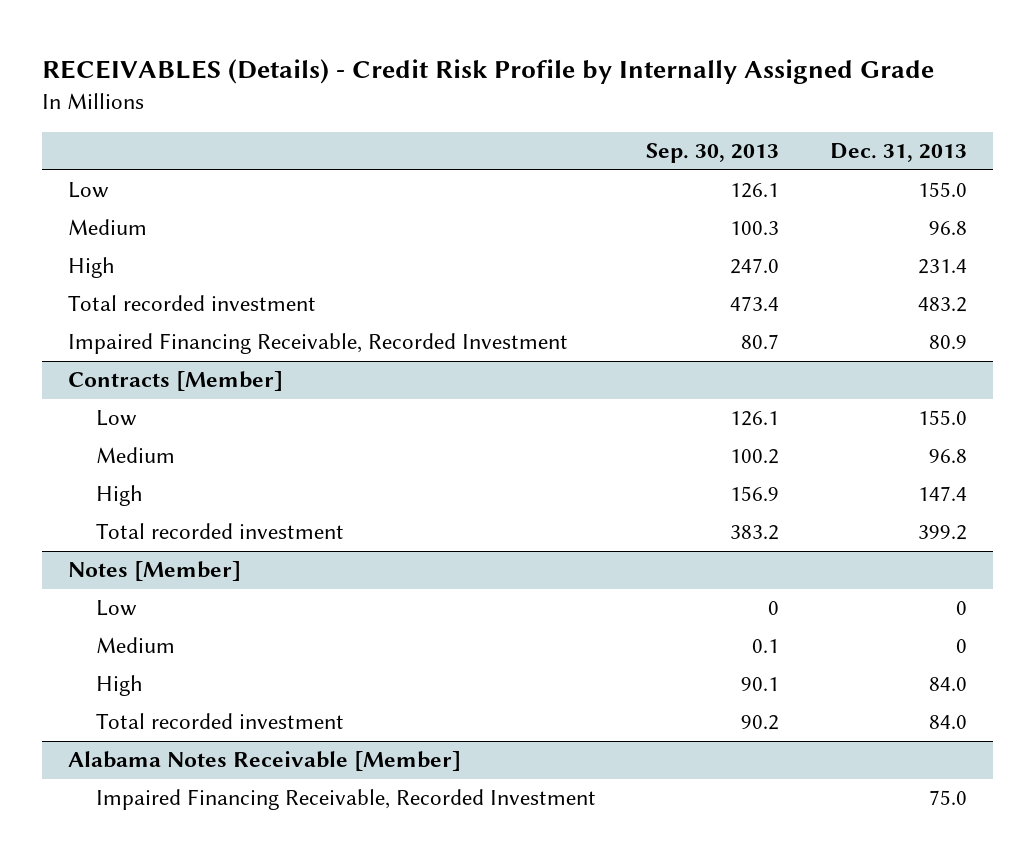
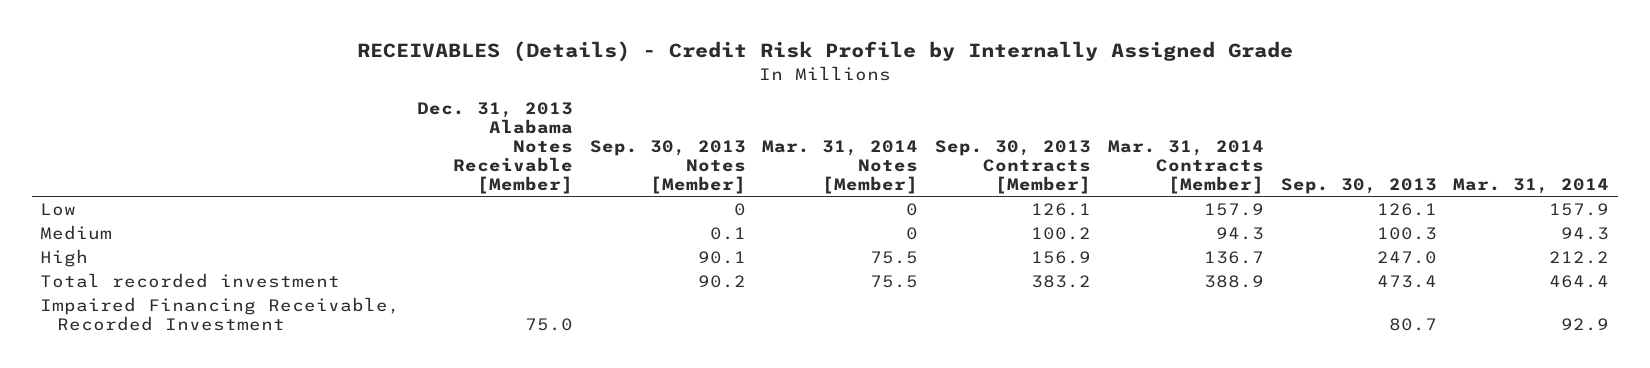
[830,143,968,163] Dec. 31, 2013 -> none
none -> [416,101,573,195] Dec. 31, 2013 Alabama Notes Receivable [Member]
none -> [589,139,746,195] Sep. 30, 2013 Notes [Member]
none -> [762,139,919,195] Mar. 31, 2014 Notes [Member]
none -> [935,139,1092,195] Sep. 30, 2013 Contracts [Member]
none -> [1107,139,1264,195] Mar. 31, 2014 Contracts [Member]
none -> [1453,178,1610,195] Mar. 31, 2014
[67,371,283,392] Contracts [Member] -> none
[95,410,137,427] Low -> none
[95,447,175,464] Medium -> none
[95,485,143,507] High -> none
[95,523,344,540] Total recorded investment -> none
[67,561,241,582] Notes [Member] -> none
[95,600,137,617] Low -> none
[95,637,175,654] Medium -> none
[95,675,143,697] High -> none
[95,713,344,730] Total recorded investment -> none
[67,751,461,772] Alabama Notes Receivable [Member] -> none
[95,789,596,811] Impaired Financing Receivable, Recorded Investment -> none

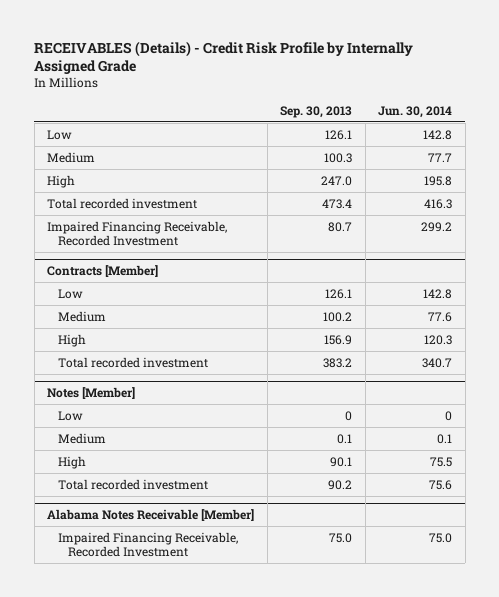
[416,101,573,195] Dec. 31, 2013 Alabama Notes Receivable [Member] -> none
[589,139,746,195] Sep. 30, 2013 Notes [Member] -> none
[762,139,919,195] Mar. 31, 2014 Notes [Member] -> none
[935,139,1092,195] Sep. 30, 2013 Contracts [Member] -> none
[1107,139,1264,195] Mar. 31, 2014 Contracts [Member] -> none
[1453,178,1610,195] Mar. 31, 2014 -> none
none -> [378,106,453,119] Jun. 30, 2014
none -> [47,264,159,277] Contracts [Member]
none -> [57,288,83,299] Low
none -> [57,310,106,322] Medium
none -> [57,333,86,347] High
none -> [57,356,208,368] Total recorded investment
none -> [47,386,136,399] Notes [Member]
none -> [57,410,83,421] Low
none -> [57,432,106,444] Medium
none -> [57,455,86,469] High
none -> [57,478,208,490] Total recorded investment
none -> [47,508,255,521] Alabama Notes Receivable [Member]
none -> [57,531,238,558] Impaired Financing Receivable, Recorded Investment

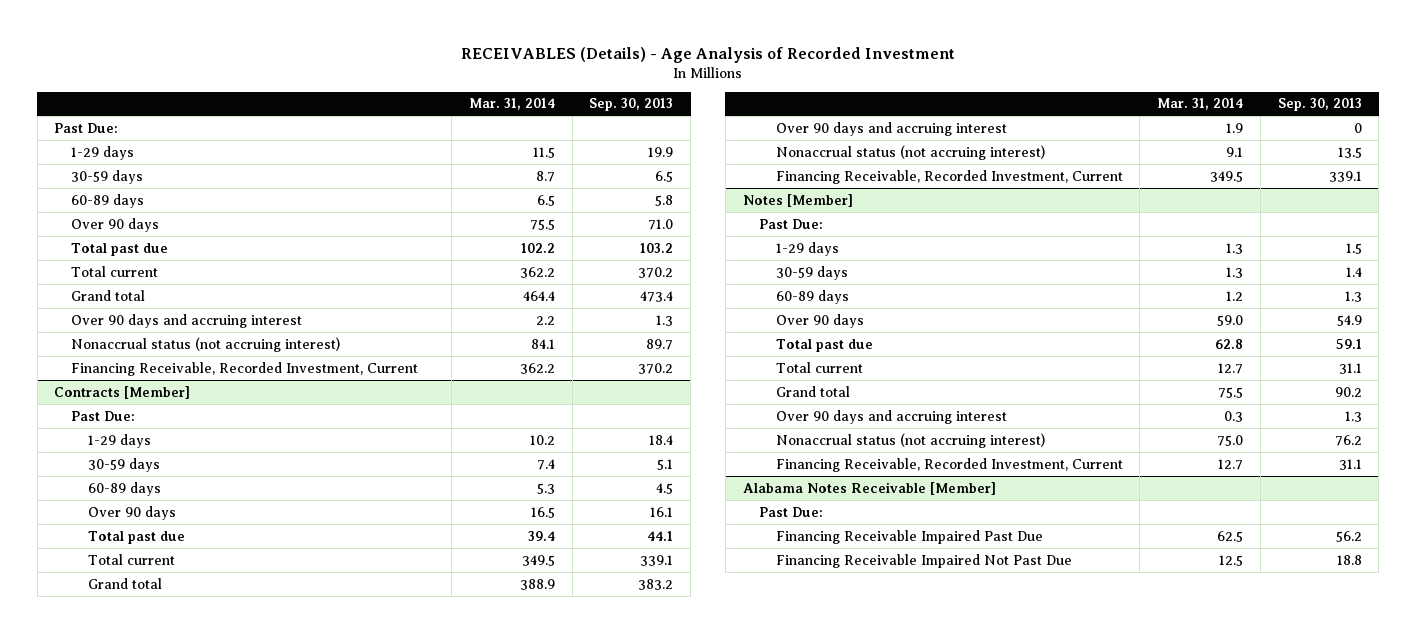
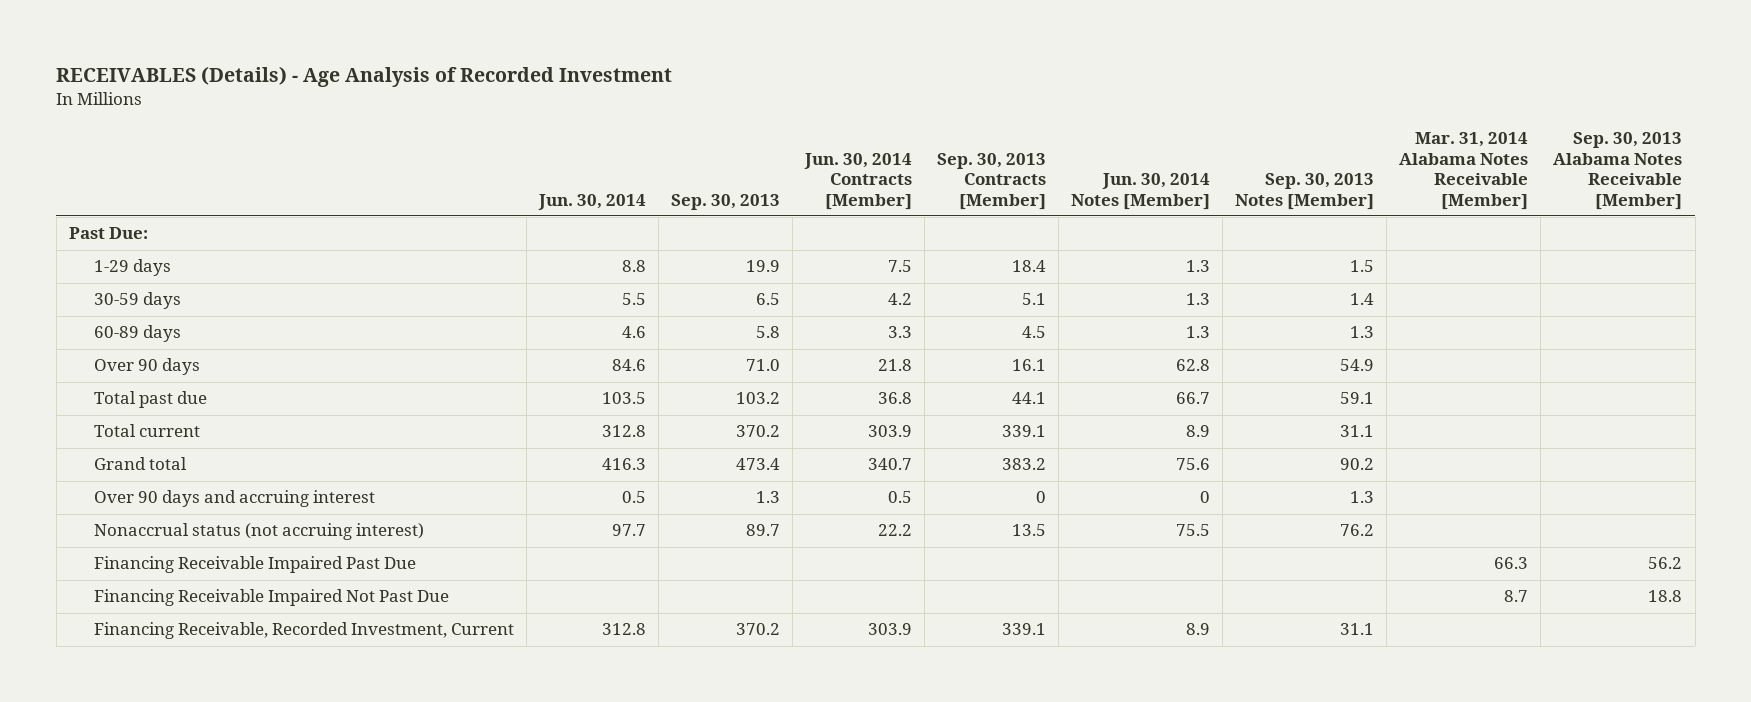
[469,98,556,111] Mar. 31, 2014 -> none
none -> [537,193,646,210] Jun. 30, 2014
none -> [804,152,913,210] Jun. 30, 2014 Contracts [Member]
none -> [937,152,1047,210] Sep. 30, 2013 Contracts [Member]
none -> [1071,173,1211,210] Jun. 30, 2014 Notes [Member]
none -> [1235,173,1375,210] Sep. 30, 2013 Notes [Member]
none -> [1399,132,1529,210] Mar. 31, 2014 Alabama Notes Receivable [Member]
none -> [1553,132,1683,210] Sep. 30, 2013 Alabama Notes Receivable [Member]
none -> [93,556,416,574] Financing Receivable Impaired Past Due
none -> [93,589,449,607] Financing Receivable Impaired Not Past Due
[54,385,191,399] Contracts [Member] -> none
[71,410,136,421] Past Due: -> none
[87,433,151,448] 1-29 days -> none
[87,457,160,472] 30-59 days -> none
[87,481,161,496] 60-89 days -> none
[87,505,176,520] Over 90 days -> none
[87,530,185,544] Total past due -> none
[87,553,175,565] Total current -> none
[87,577,162,589] Grand total -> none
[775,121,1007,136] Over 90 days and accruing interest -> none
[775,144,1045,160] Nonaccrual status (not accruing interest) -> none
[775,169,1123,184] Financing Receivable, Recorded Investment, Current -> none
[742,193,853,207] Notes [Member] -> none
[759,218,824,229] Past Due: -> none
[775,241,839,256] 1-29 days -> none
[775,265,848,280] 30-59 days -> none
[775,289,849,304] 60-89 days -> none
[775,313,864,328] Over 90 days -> none
[775,338,873,352] Total past due -> none
[775,361,863,373] Total current -> none
[775,385,850,397] Grand total -> none
[775,409,1007,424] Over 90 days and accruing interest -> none
[775,432,1045,448] Nonaccrual status (not accruing interest) -> none
[775,457,1123,472] Financing Receivable, Recorded Investment, Current -> none
[742,481,996,495] Alabama Notes Receivable [Member] -> none
[759,506,824,517] Past Due: -> none
[775,529,1043,544] Financing Receivable Impaired Past Due -> none
[775,553,1072,568] Financing Receivable Impaired Not Past Due -> none

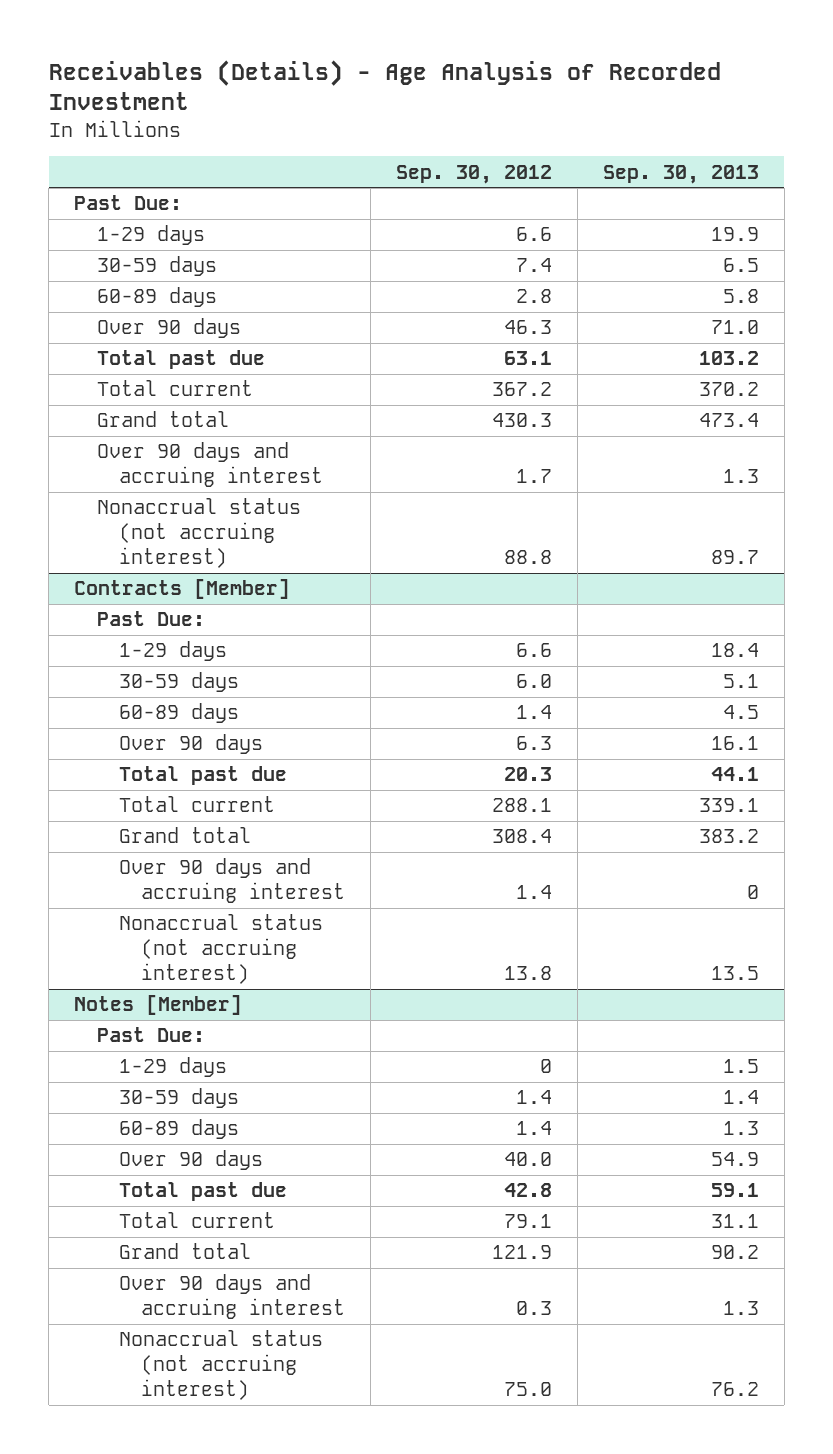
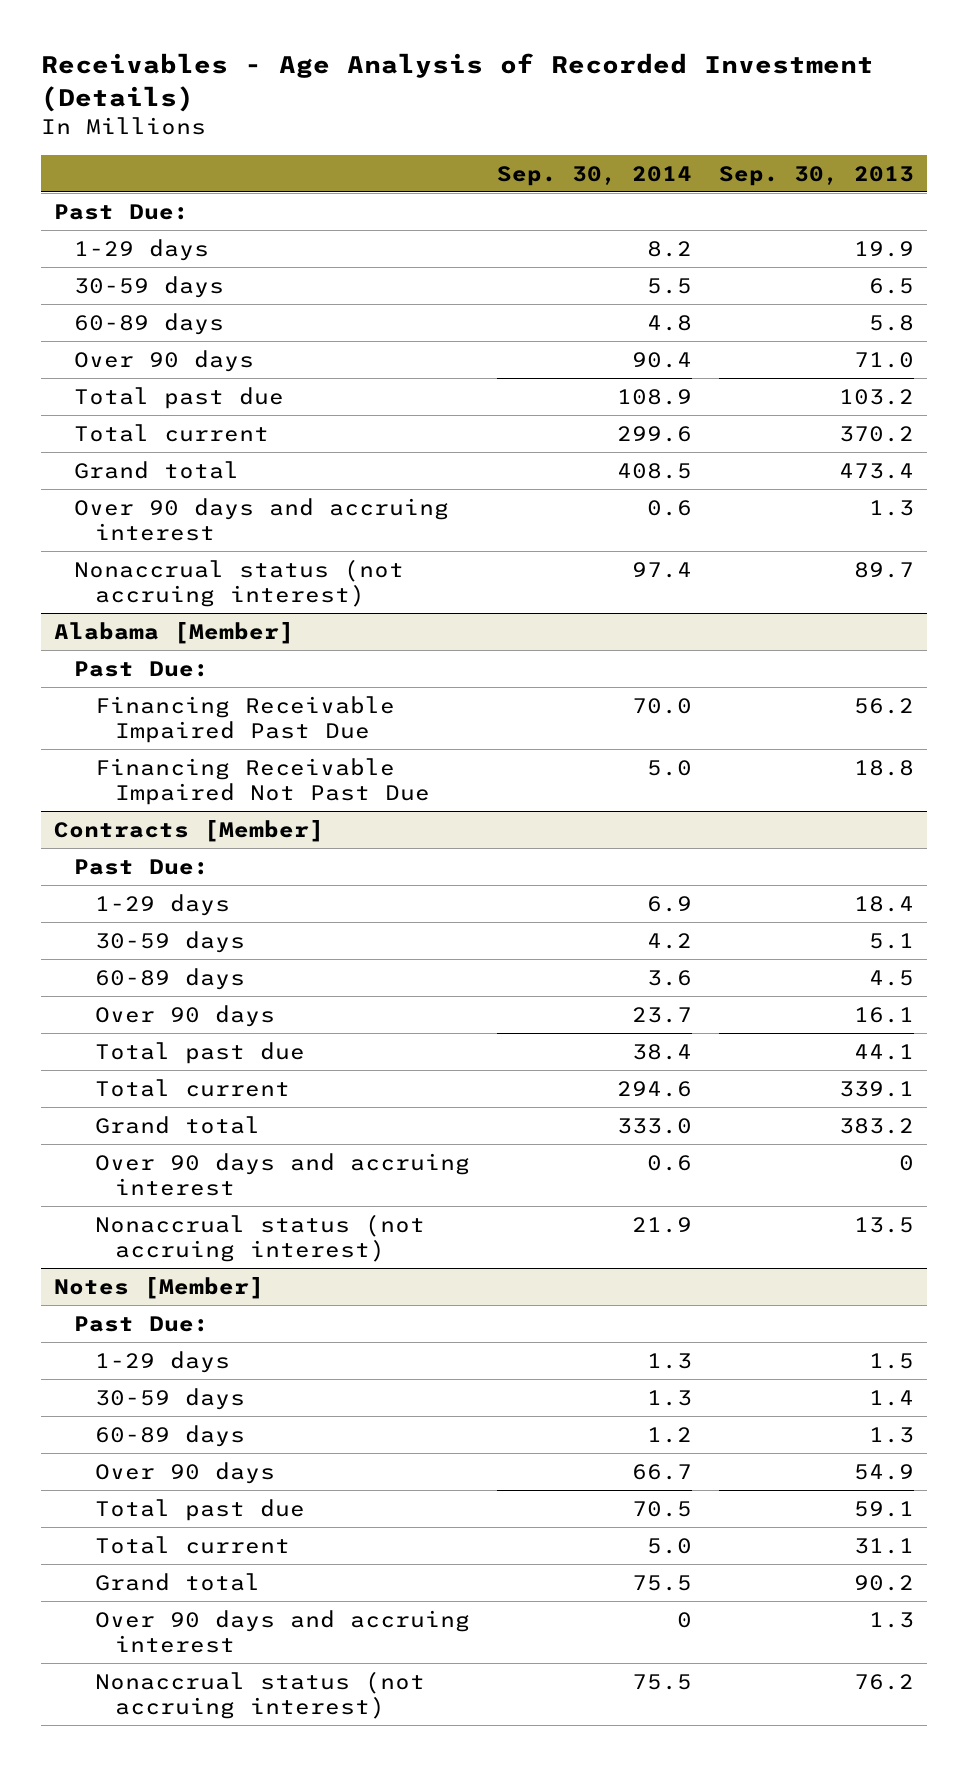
[48,59,721,111] Receivables (Details) - Age Analysis of Recorded Investment -> [40,53,874,112] Receivables - Age Analysis of Recorded Investment (Details)
[395,164,552,184] Sep. 30, 2012 -> none
none -> [496,165,692,186] Sep. 30, 2014
none -> [53,621,294,644] Alabama [Member]
none -> [74,660,210,677] Past Due:
none -> [94,695,395,744] Financing Receivable Impaired Past Due
none -> [94,757,431,806] Financing Receivable Impaired Not Past Due

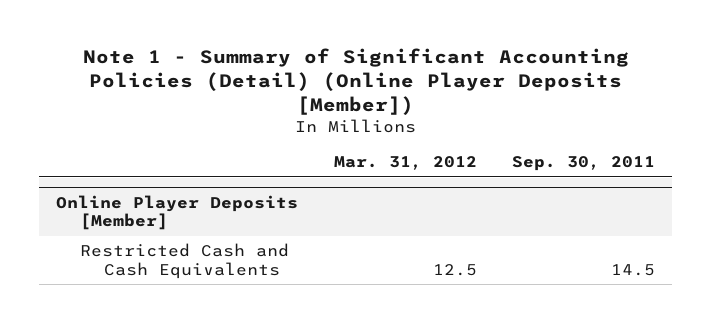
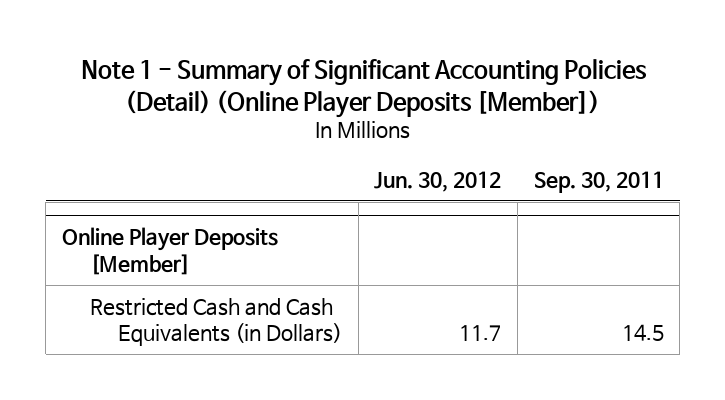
[333,156,477,171] Mar. 31, 2012 -> none
none -> [374,170,502,192] Jun. 30, 2012
[80,243,290,280] Restricted Cash and Cash Equivalents -> [89,297,343,347] Restricted Cash and Cash Equivalents (in Dollars)

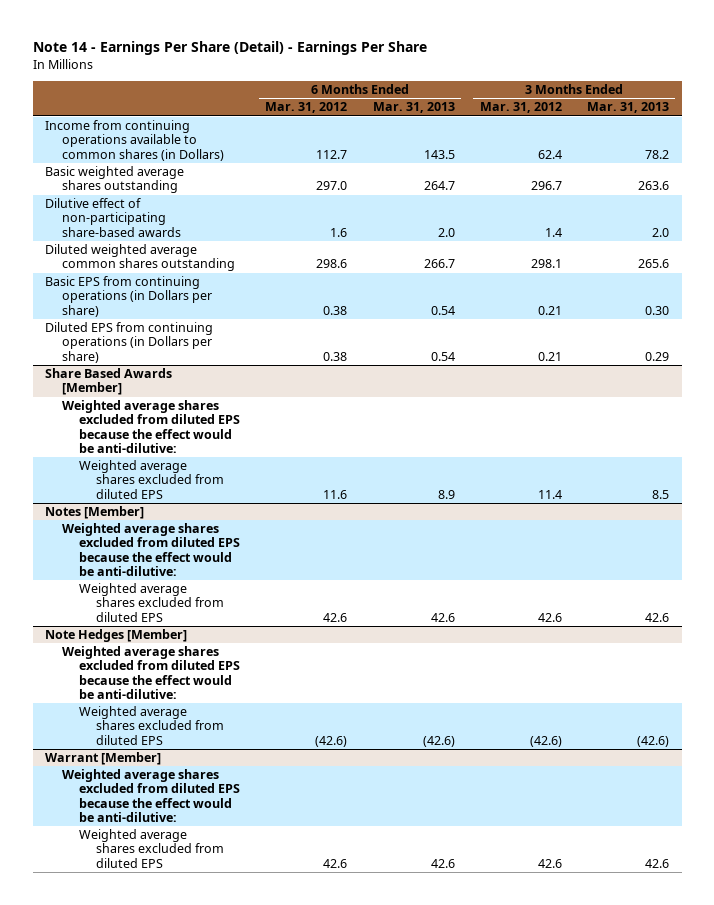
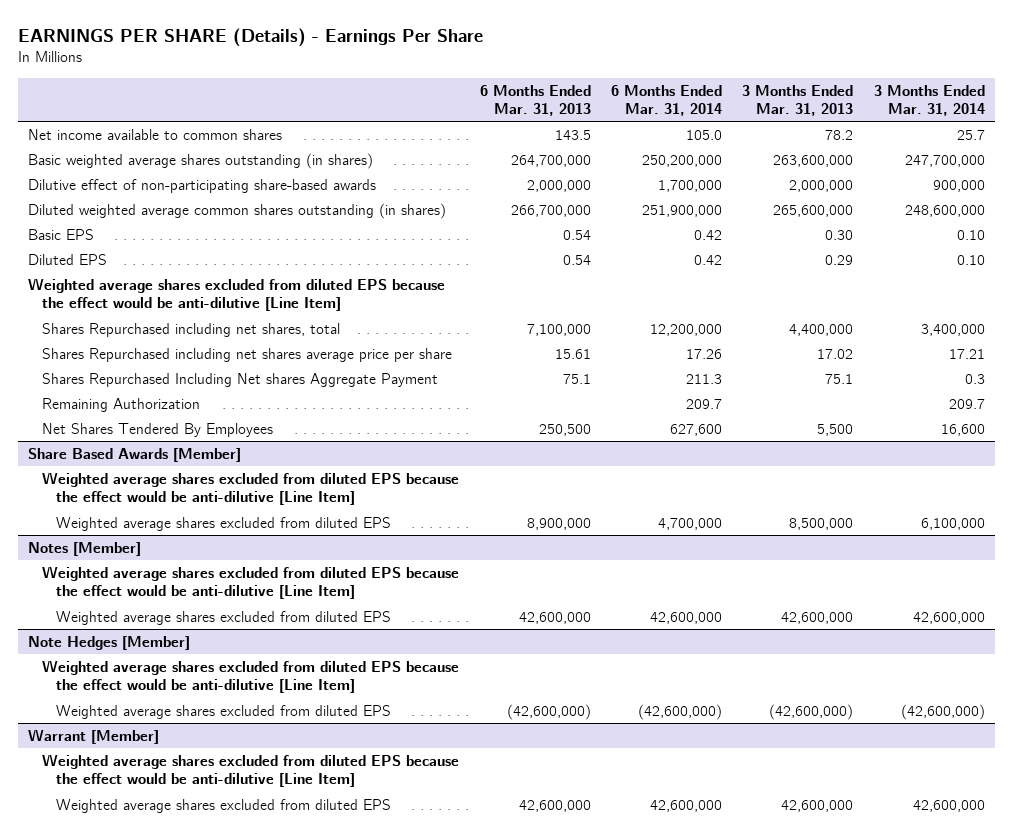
[32,40,427,55] Note 14 - Earnings Per Share (Detail) - Earnings Per Share -> [18,27,484,47] EARNINGS PER SHARE (Details) - Earnings Per Share
[265,102,348,114] Mar. 31, 2012 -> none
[479,102,562,114] Mar. 31, 2012 -> none
none -> [610,84,722,117] 6 Months Ended Mar. 31, 2014
none -> [873,84,985,117] 3 Months Ended Mar. 31, 2014
[45,120,225,161] Income from continuing operations available to common shares (in Dollars) -> [28,128,283,140] Net income available to common shares
[45,166,185,194] Basic weighted average shares outstanding -> [28,152,374,169] Basic weighted average shares outstanding (in shares)
[423,181,455,191] 264.7 -> [510,154,591,167] 264,700,000
[637,181,669,191] 263.6 -> [773,154,854,167] 263,600,000
[437,227,455,237] 2.0 -> [526,179,591,192] 2,000,000
[651,227,669,237] 2.0 -> [789,179,854,192] 2,000,000
[45,244,236,272] Diluted weighted average common shares outstanding -> [28,202,447,219] Diluted weighted average common shares outstanding (in shares)
[423,259,455,269] 266.7 -> [510,204,591,217] 266,700,000
[637,259,669,269] 265.6 -> [773,204,854,217] 265,600,000
[45,276,213,317] Basic EPS from continuing operations (in Dollars per share) -> [28,228,95,240] Basic EPS
[45,322,214,363] Diluted EPS from continuing operations (in Dollars per share) -> [28,253,108,265] Diluted EPS
none -> [28,277,446,312] Weighted average shares excluded from diluted EPS because the effect would be anti-dilutive [Line Item]
none -> [42,322,341,337] Shares Repurchased including net shares, total
none -> [42,347,453,362] Shares Repurchased including net shares average price per share
none -> [42,372,439,387] Shares Repurchased Including Net shares Aggregate Payment
none -> [42,397,201,412] Remaining Authorization
none -> [42,422,274,437] Net Shares Tendered By Employees
[62,400,241,454] Weighted average shares excluded from diluted EPS because the effect would be anti-dilutive: -> [42,471,460,506] Weighted average shares excluded from diluted EPS because the effect would be anti-dilutive [Line Item]
[437,489,455,499] 8.9 -> [526,517,591,530] 8,900,000
[651,489,669,499] 8.5 -> [789,517,854,530] 8,500,000
[62,523,241,577] Weighted average shares excluded from diluted EPS because the effect would be anti-dilutive: -> [42,565,460,600] Weighted average shares excluded from diluted EPS because the effect would be anti-dilutive [Line Item]
[430,612,455,622] 42.6 -> [518,611,591,624] 42,600,000
[644,612,669,622] 42.6 -> [781,611,854,624] 42,600,000
[62,646,241,700] Weighted average shares excluded from diluted EPS because the effect would be anti-dilutive: -> [42,659,460,694] Weighted average shares excluded from diluted EPS because the effect would be anti-dilutive [Line Item]
[422,735,455,747] (42.6) -> [506,703,591,720] (42,600,000)
[636,735,669,747] (42.6) -> [769,703,854,720] (42,600,000)
[62,769,241,823] Weighted average shares excluded from diluted EPS because the effect would be anti-dilutive: -> [42,753,460,788] Weighted average shares excluded from diluted EPS because the effect would be anti-dilutive [Line Item]
[430,858,455,868] 42.6 -> [518,799,591,812] 42,600,000
[644,858,669,868] 42.6 -> [781,799,854,812] 42,600,000

